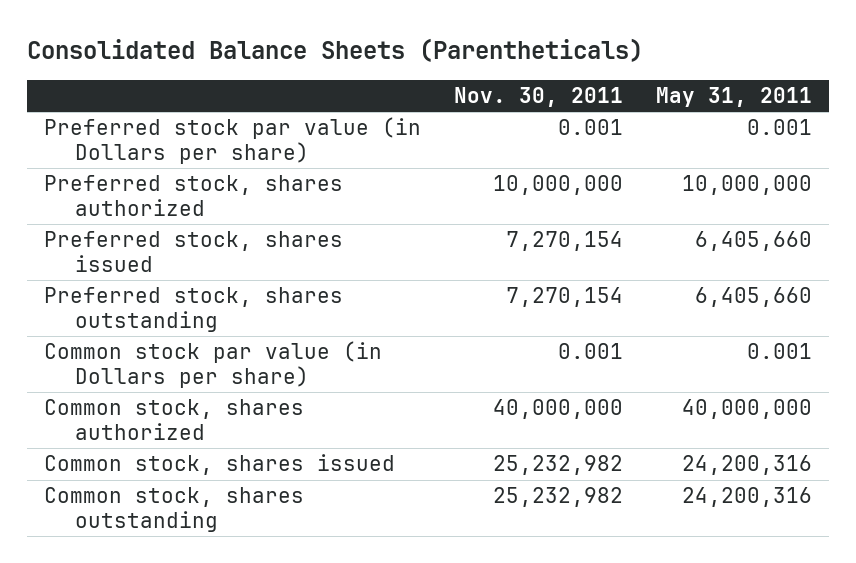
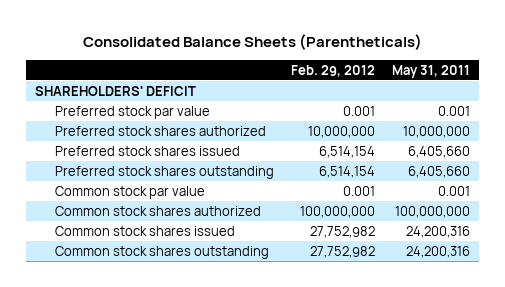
[454,86,624,107] Nov. 30, 2011 -> none
none -> [291,64,376,77] Feb. 29, 2012
none -> [34,85,196,96] SHAREHOLDERS' DEFICIT
[43,117,421,164] Preferred stock par value (in Dollars per share) -> [54,105,210,119] Preferred stock par value
[43,175,343,216] Preferred stock, shares authorized -> [54,125,266,136] Preferred stock shares authorized
[43,231,343,272] Preferred stock, shares issued -> [54,145,240,156] Preferred stock shares issued
[43,287,343,332] Preferred stock, shares outstanding -> [54,165,274,179] Preferred stock shares outstanding
[43,341,382,388] Common stock par value (in Dollars per share) -> [54,185,205,199] Common stock par value
[43,399,304,440] Common stock, shares authorized -> [54,205,261,216] Common stock shares authorized
[682,399,813,420] 40,000,000 -> [395,205,471,218] 100,000,000
[43,454,395,476] Common stock, shares issued -> [54,225,235,236] Common stock shares issued
[43,487,304,532] Common stock, shares outstanding -> [54,245,269,259] Common stock shares outstanding

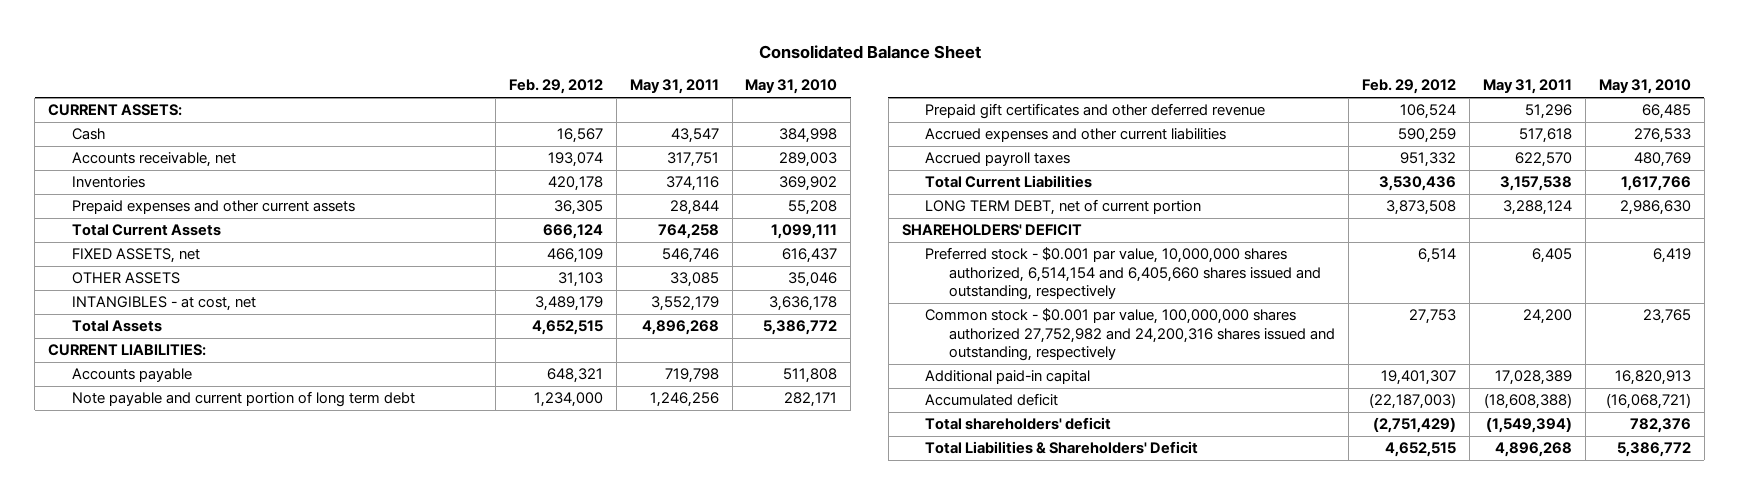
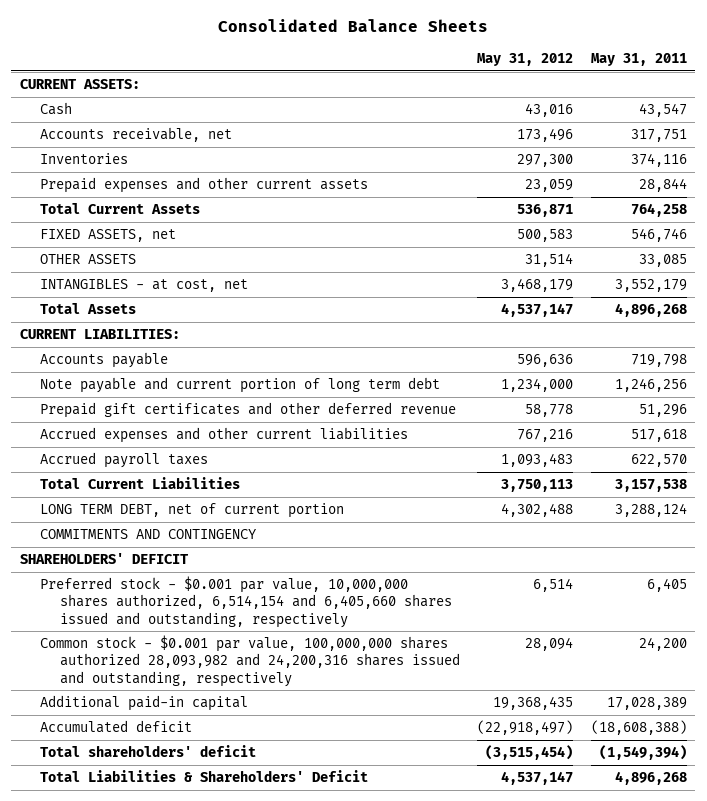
[758,44,981,59] Consolidated Balance Sheet -> [218,19,489,33] Consolidated Balance Sheets
[508,79,603,95] Feb. 29, 2012 -> none
[745,79,838,95] May 31, 2010 -> none
none -> [477,53,574,67] May 31, 2012
none -> [39,529,256,540] COMMITMENTS AND CONTINGENCY
[925,308,1336,362] Common stock - $0.001 par value, 100,000,000 shares authorized 27,752,982 and 24,200,316 shares issued and outstanding, respectively -> [39,635,461,687] Common stock - $0.001 par value, 100,000,000 shares authorized 28,093,982 and 24,200,316 shares issued and outstanding, respectively

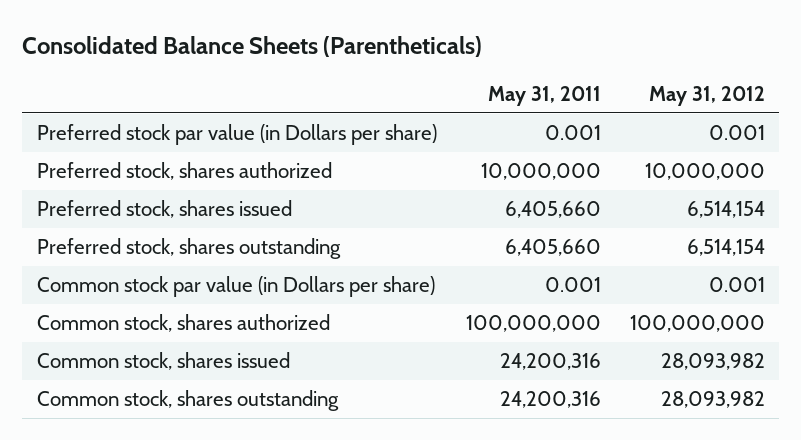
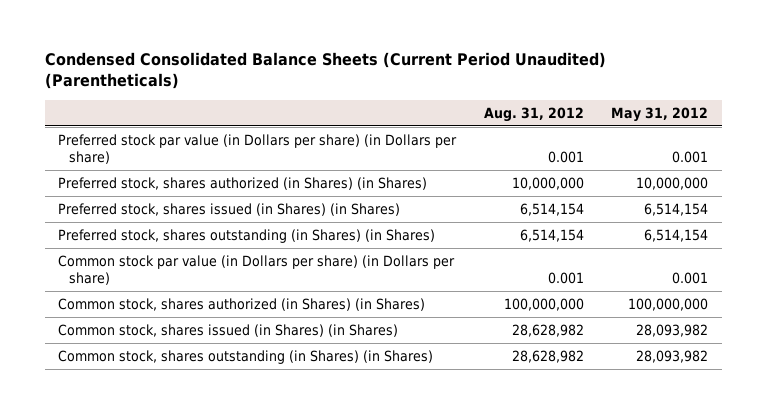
[22,36,483,58] Consolidated Balance Sheets (Parentheticals) -> [44,52,606,90] Condensed Consolidated Balance Sheets (Current Period Unaudited) (Parentheticals)
[487,86,601,107] May 31, 2011 -> none
none -> [483,106,584,122] Aug. 31, 2012
[36,124,437,146] Preferred stock par value (in Dollars per share) -> [58,133,458,164] Preferred stock par value (in Dollars per share) (in Dollars per share)
[36,162,332,181] Preferred stock, shares authorized -> [58,176,428,190] Preferred stock, shares authorized (in Shares) (in Shares)
[36,200,292,219] Preferred stock, shares issued -> [58,202,401,216] Preferred stock, shares issued (in Shares) (in Shares)
[36,238,341,260] Preferred stock, shares outstanding -> [58,228,436,243] Preferred stock, shares outstanding (in Shares) (in Shares)
[36,276,435,298] Common stock par value (in Dollars per share) -> [58,254,456,285] Common stock par value (in Dollars per share) (in Dollars per share)
[36,314,330,333] Common stock, shares authorized -> [58,297,426,311] Common stock, shares authorized (in Shares) (in Shares)
[36,352,290,371] Common stock, shares issued -> [58,323,399,337] Common stock, shares issued (in Shares) (in Shares)
[36,390,339,412] Common stock, shares outstanding -> [58,349,434,364] Common stock, shares outstanding (in Shares) (in Shares)

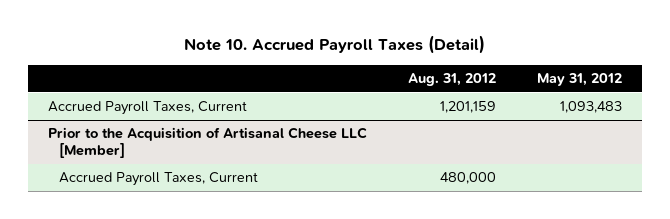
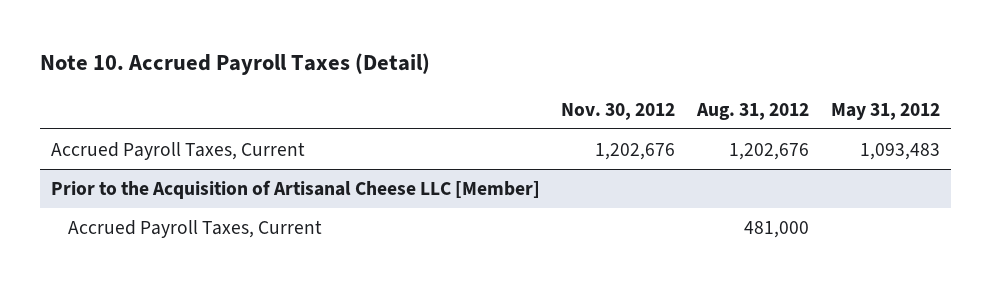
none -> [561,102,676,120] Nov. 30, 2012
[440,101,497,114] 1,201,159 -> [729,142,810,160] 1,202,676
[440,172,497,185] 480,000 -> [744,220,810,238] 481,000

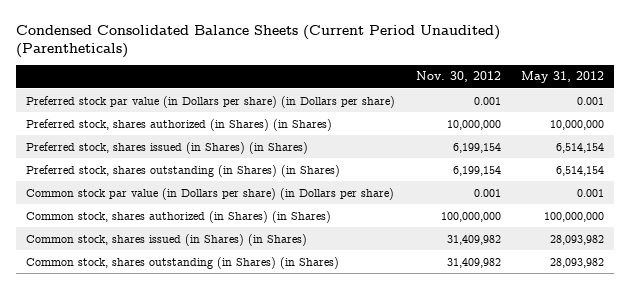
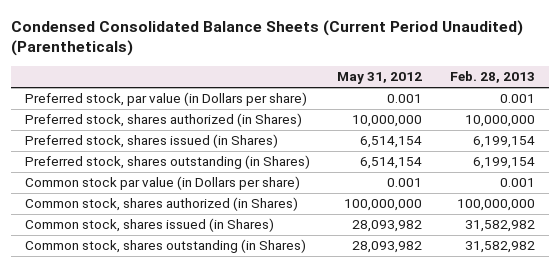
[415,71,501,83] Nov. 30, 2012 -> none
none -> [449,71,535,84] Feb. 28, 2013
[26,95,396,108] Preferred stock par value (in Dollars per share) (in Dollars per share) -> [24,92,307,107] Preferred stock, par value (in Dollars per share)
[26,118,333,131] Preferred stock, shares authorized (in Shares) (in Shares) -> [24,113,302,128] Preferred stock, shares authorized (in Shares)
[26,141,309,154] Preferred stock, shares issued (in Shares) (in Shares) -> [24,134,278,149] Preferred stock, shares issued (in Shares)
[26,164,341,177] Preferred stock, shares outstanding (in Shares) (in Shares) -> [24,155,310,170] Preferred stock, shares outstanding (in Shares)
[26,187,395,200] Common stock par value (in Dollars per share) (in Dollars per share) -> [24,176,300,191] Common stock par value (in Dollars per share)
[26,210,332,223] Common stock, shares authorized (in Shares) (in Shares) -> [24,197,298,212] Common stock, shares authorized (in Shares)
[26,233,308,246] Common stock, shares issued (in Shares) (in Shares) -> [24,218,274,233] Common stock, shares issued (in Shares)
[26,256,340,269] Common stock, shares outstanding (in Shares) (in Shares) -> [24,239,306,254] Common stock, shares outstanding (in Shares)

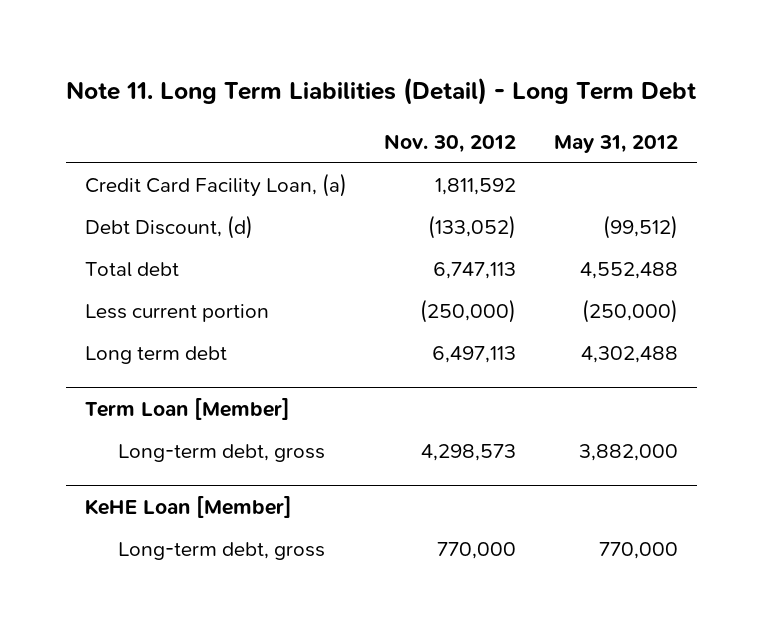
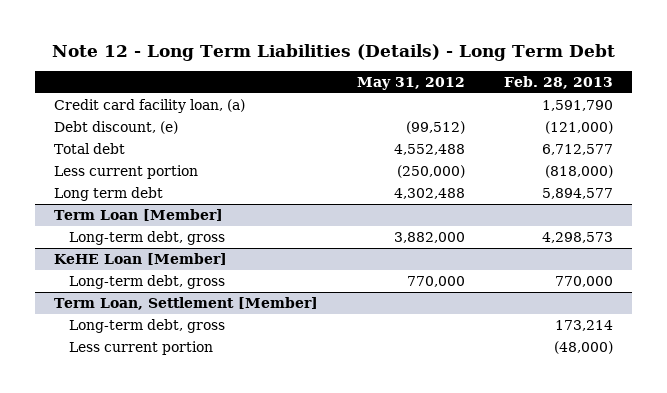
[66,77,698,106] Note 11. Long Term Liabilities (Detail) - Long Term Debt -> [52,43,616,61] Note 12 - Long Term Liabilities (Details) - Long Term Debt
[384,133,517,153] Nov. 30, 2012 -> none
none -> [503,75,613,89] Feb. 28, 2013
[85,173,348,198] Credit Card Facility Loan, (a) -> [54,99,246,114] Credit card facility loan, (a)
[85,215,254,240] Debt Discount, (d) -> [54,121,179,135] Debt discount, (e)
none -> [54,297,319,311] Term Loan, Settlement [Member]
none -> [68,319,225,334] Long-term debt, gross
none -> [68,341,213,356] Less current portion

